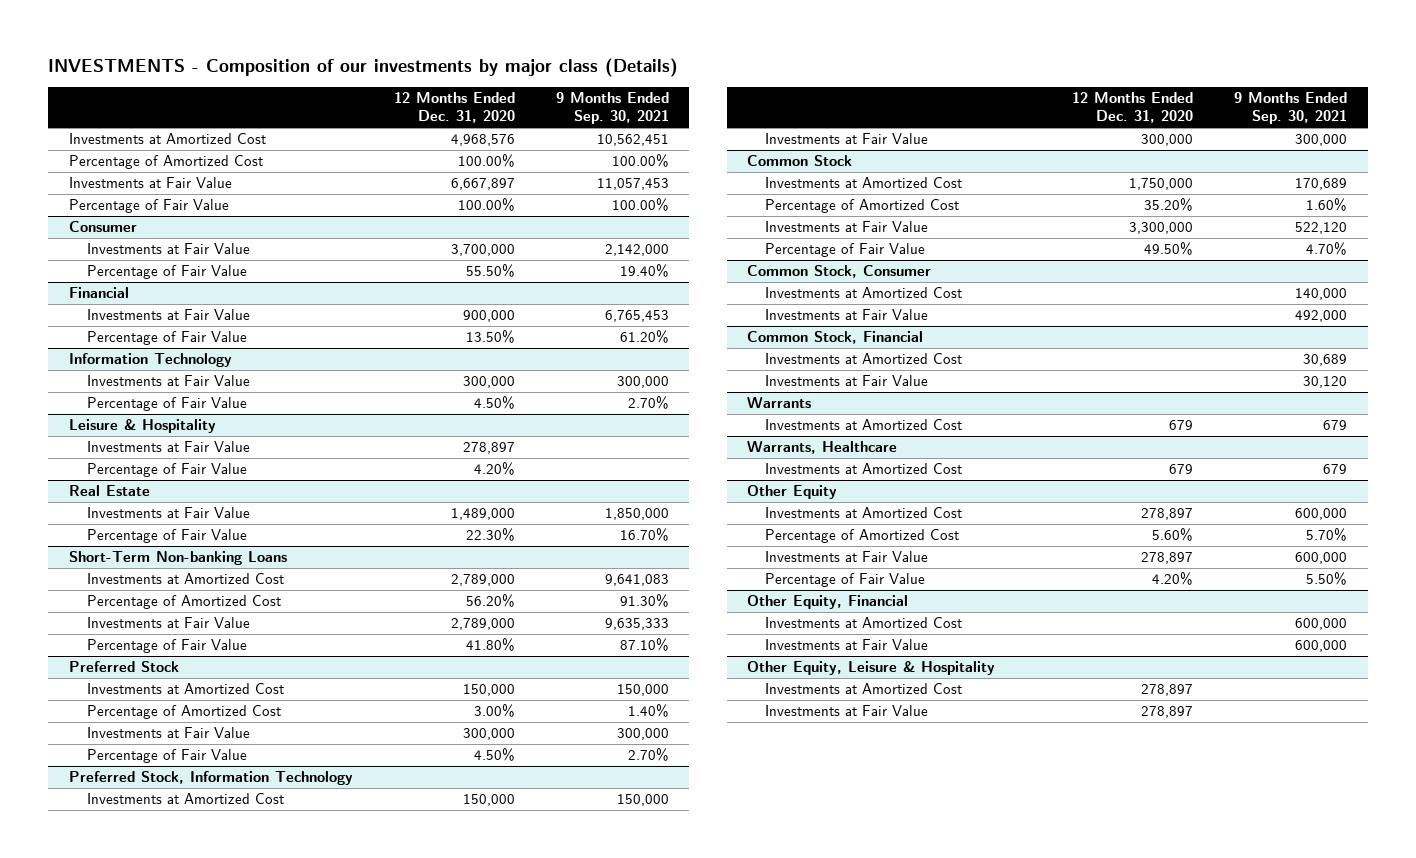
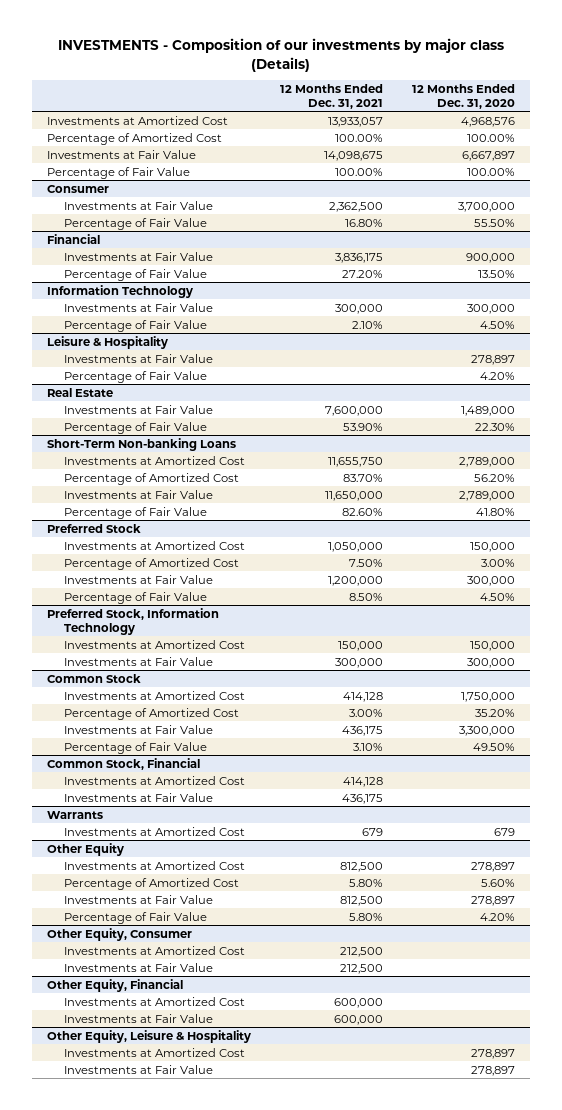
[555,91,669,125] 9 Months Ended Sep. 30, 2021 -> none
none -> [279,83,383,109] 12 Months Ended Dec. 31, 2021
[747,265,932,279] Common Stock, Consumer -> none
[765,287,963,299] Investments at Amortized Cost -> none
[765,309,929,321] Investments at Fair Value -> none
[747,441,898,455] Warrants, Healthcare -> none
[765,463,963,475] Investments at Amortized Cost -> none
none -> [46,927,192,941] Other Equity, Consumer
none -> [63,945,245,955] Investments at Amortized Cost
none -> [63,962,213,972] Investments at Fair Value

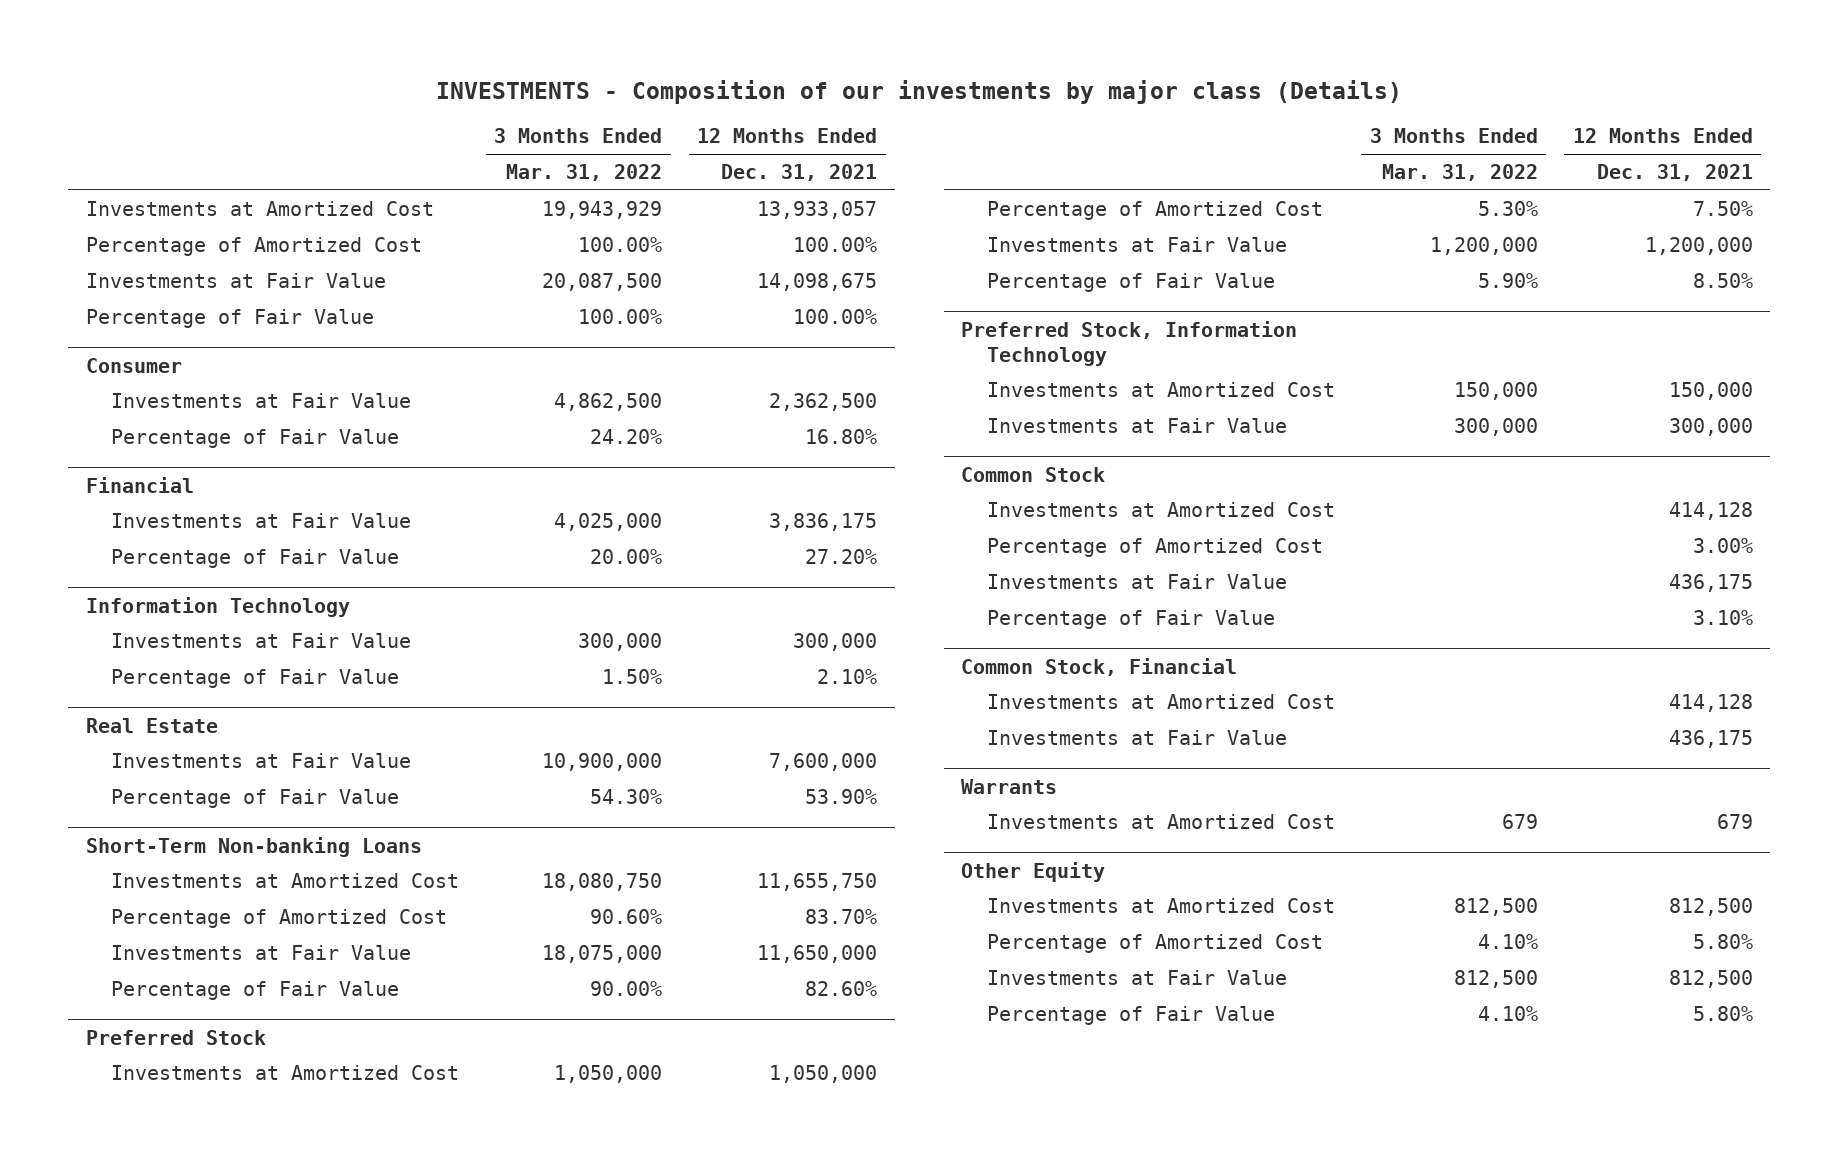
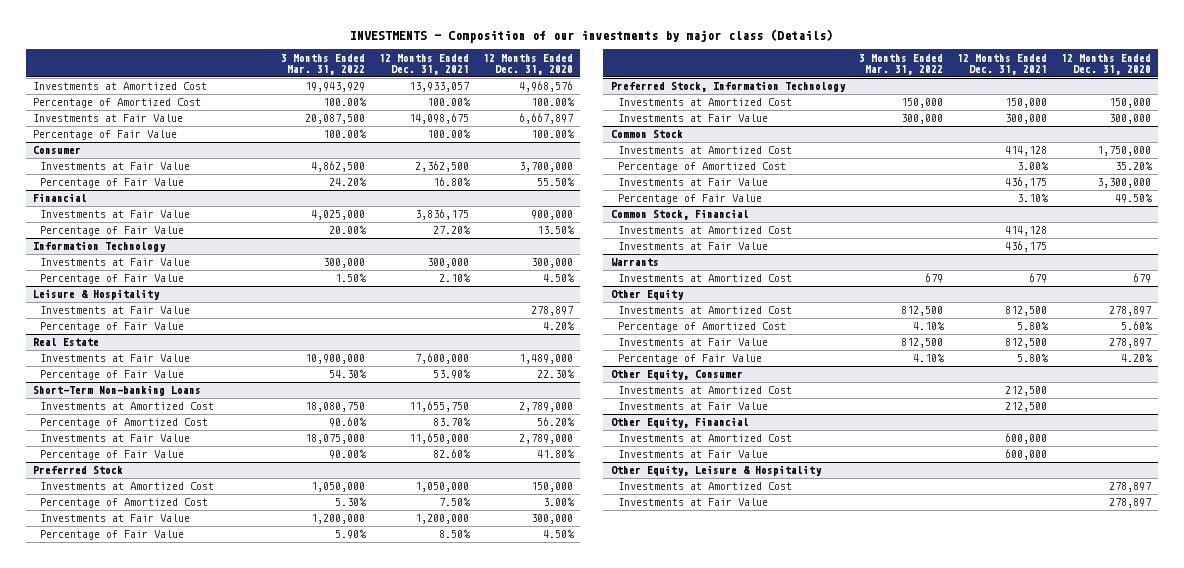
none -> [483,53,574,76] 12 Months Ended Dec. 31, 2020
none -> [32,289,160,301] Leisure & Hospitality
none -> [40,306,191,315] Investments at Fair Value
none -> [40,322,185,333] Percentage of Fair Value
none -> [610,369,743,381] Other Equity, Consumer
none -> [617,386,792,395] Investments at Amortized Cost
none -> [617,402,768,411] Investments at Fair Value
none -> [610,417,749,429] Other Equity, Financial
none -> [617,434,792,443] Investments at Amortized Cost
none -> [617,450,768,459] Investments at Fair Value
none -> [610,465,822,477] Other Equity, Leisure & Hospitality
none -> [617,482,792,491] Investments at Amortized Cost
none -> [617,498,768,507] Investments at Fair Value

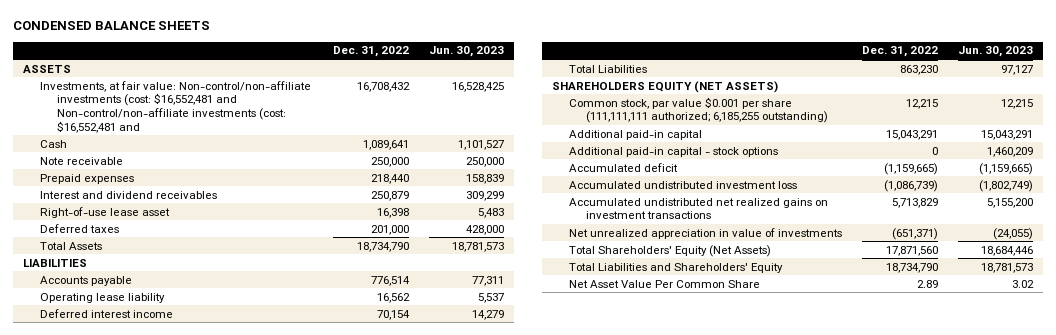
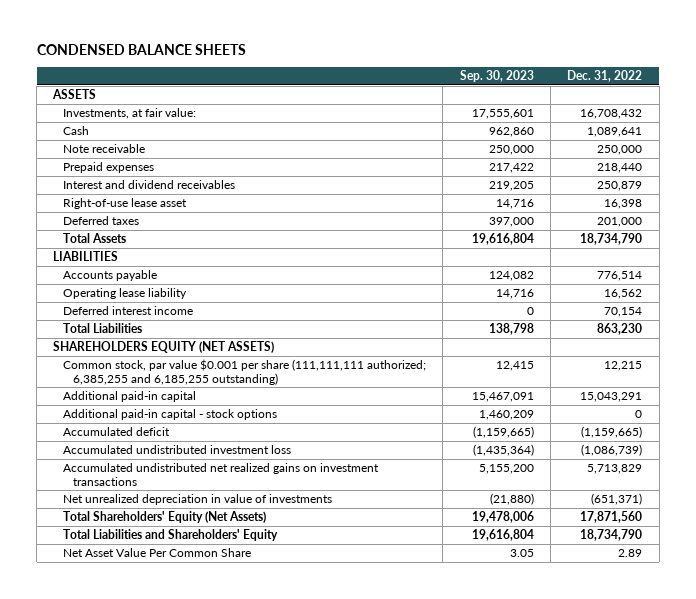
[428,46,504,58] Jun. 30, 2023 -> none
none -> [459,70,534,83] Sep. 30, 2023
[39,80,311,133] Investments, at fair value: Non-control/non-affiliate investments (cost: $16,552,481 and Non-control/non-affiliate investments (cost: $16,552,481 and -> [63,108,197,120] Investments, at fair value:
[569,96,829,124] Common stock, par value $0.001 per share (111,111,111 authorized; 6,185,255 outstanding) -> [63,359,427,385] Common stock, par value $0.001 per share (111,111,111 authorized; 6,385,255 and 6,185,255 outstanding)
[569,227,843,239] Net unrealized appreciation in value of investments -> [63,494,333,506] Net unrealized depreciation in value of investments

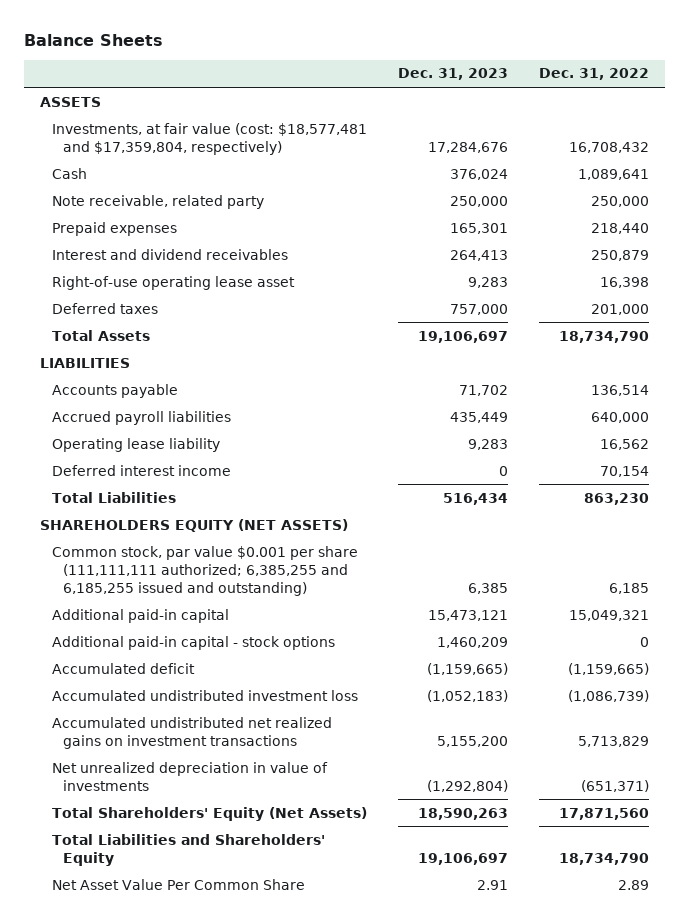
[36,44,246,56] CONDENSED BALANCE SHEETS -> [24,33,164,46] Balance Sheets
[459,70,534,83] Sep. 30, 2023 -> none
none -> [397,68,508,81] Dec. 31, 2023
[63,108,197,120] Investments, at fair value: -> [51,122,367,155] Investments, at fair value (cost: $18,577,481 and $17,359,804, respectively)
[63,144,146,154] Note receivable -> [51,194,264,209] Note receivable, related party
[63,198,188,210] Right-of-use lease asset -> [51,275,295,290] Right-of-use operating lease asset
[597,271,643,282] 776,514 -> [591,384,650,396] 136,514
none -> [51,410,231,425] Accrued payroll liabilities
[63,359,427,385] Common stock, par value $0.001 per share (111,111,111 authorized; 6,385,255 and 6,185,255 outstanding) -> [51,545,358,596] Common stock, par value $0.001 per share (111,111,111 authorized; 6,385,255 and 6,185,255 issued and outstanding)
[604,361,643,372] 12,215 -> [609,582,650,594] 6,185
[580,392,643,403] 15,043,291 -> [569,609,650,621] 15,049,321

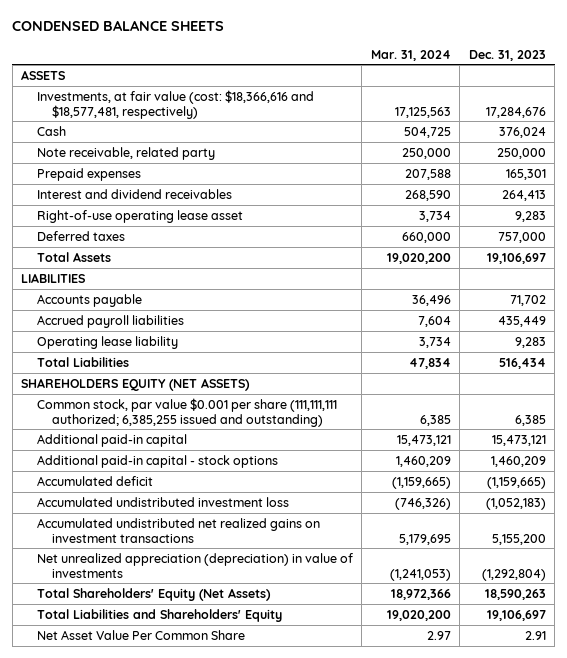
[24,33,164,46] Balance Sheets -> [12,20,225,32] CONDENSED BALANCE SHEETS
[539,68,650,81] Dec. 31, 2022 -> none
none -> [370,49,451,61] Mar. 31, 2024
[51,122,367,155] Investments, at fair value (cost: $18,577,481 and $17,359,804, respectively) -> [36,89,314,119] Investments, at fair value (cost: $18,366,616 and $18,577,481, respectively)
[51,464,231,476] Deferred interest income -> none
[51,545,358,596] Common stock, par value $0.001 per share (111,111,111 authorized; 6,385,255 and 6,185,255 issued and outstanding) -> [36,397,337,427] Common stock, par value $0.001 per share (111,111,111 authorized; 6,385,255 issued and outstanding)
[51,761,328,791] Net unrealized depreciation in value of investments -> [36,552,353,578] Net unrealized appreciation (depreciation) in value of investments

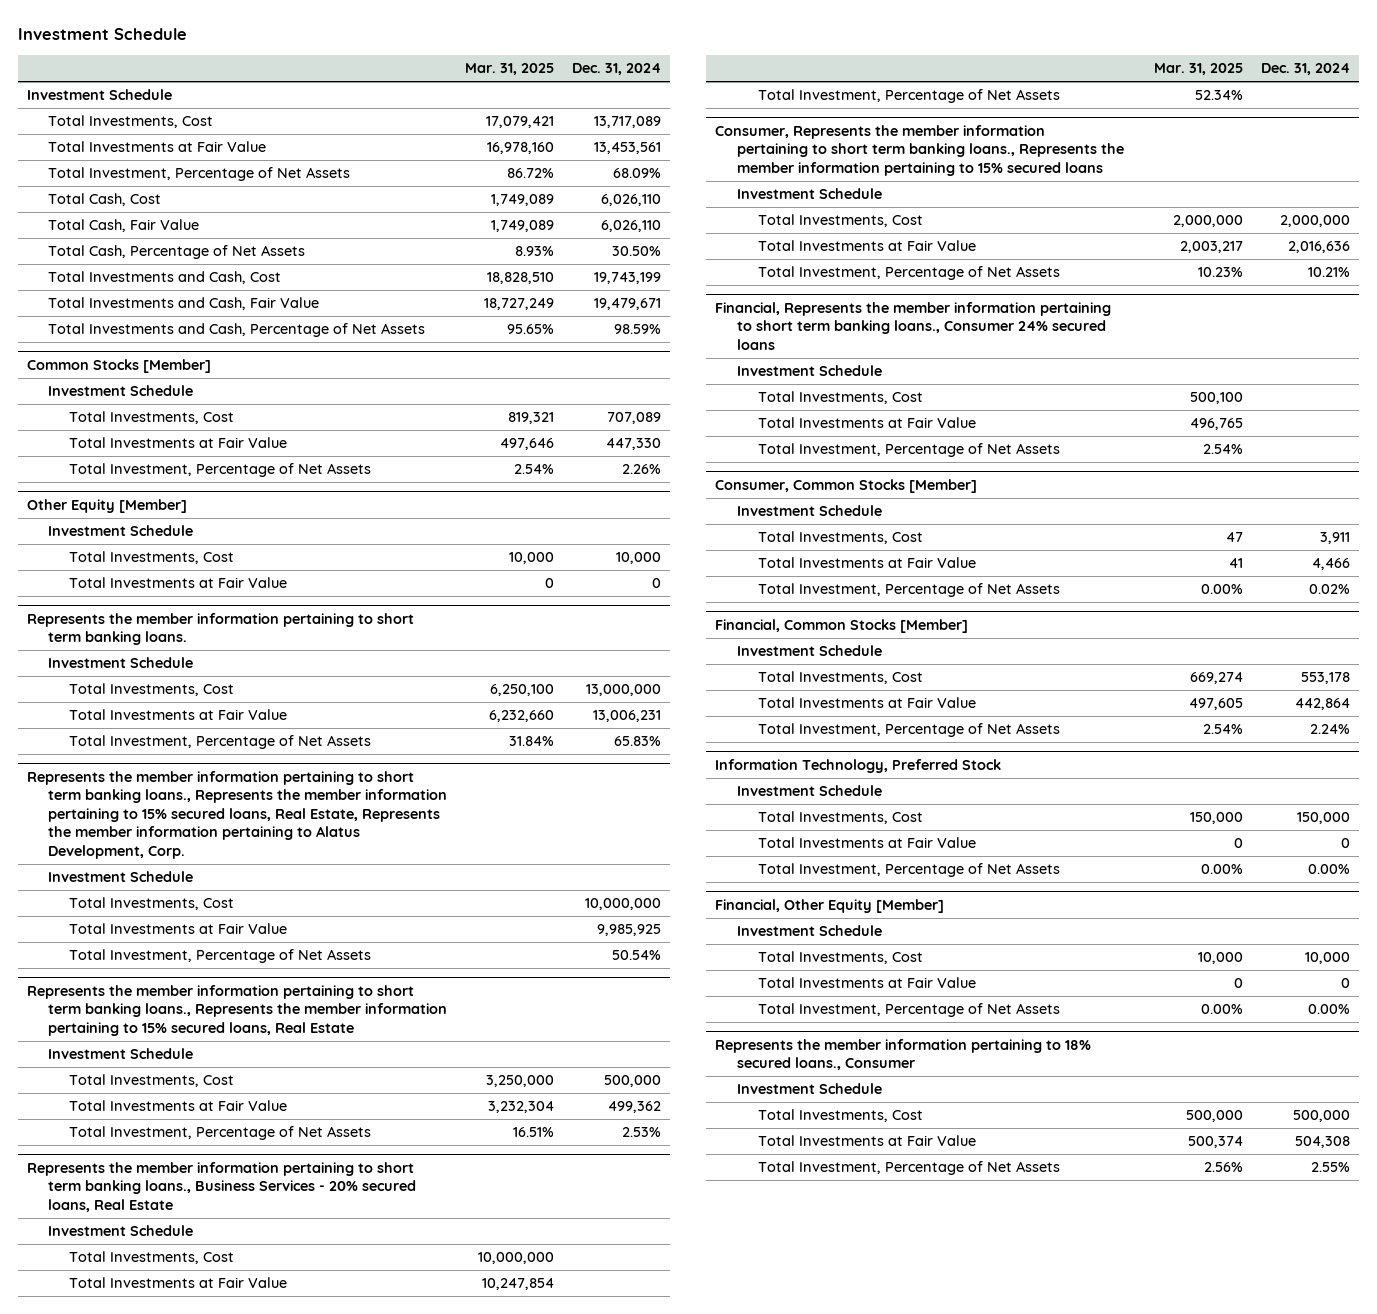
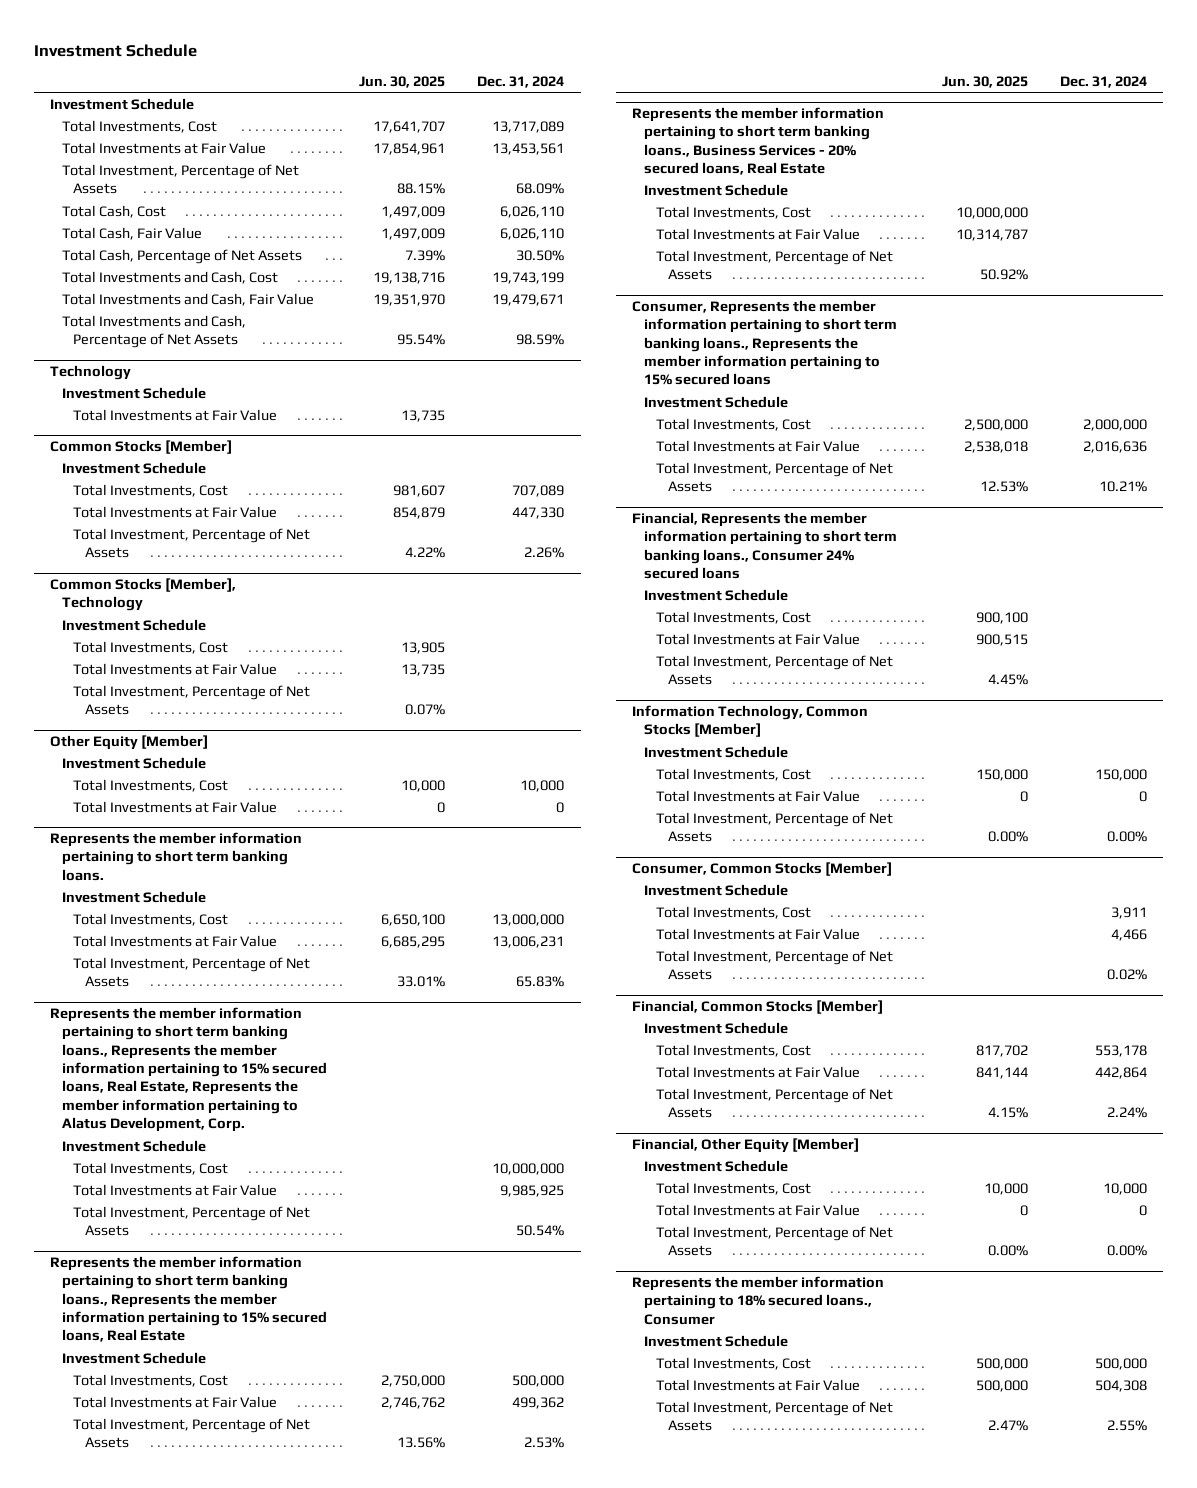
[465,63,555,76] Mar. 31, 2025 -> none
none -> [358,75,445,88] Jun. 30, 2025
none -> [49,364,131,380] Technology
none -> [61,386,206,399] Investment Schedule
none -> [73,408,278,421] Total Investments at Fair Value
none -> [49,577,236,612] Common Stocks [Member], Technology
none -> [61,618,206,631] Investment Schedule
none -> [73,640,229,654] Total Investments, Cost
none -> [73,662,278,675] Total Investments at Fair Value
none -> [73,684,311,716] Total Investment, Percentage of Net Assets
none -> [632,704,869,738] Information Technology, Common Stocks [Member]
none -> [644,745,789,758] Investment Schedule
none -> [655,767,811,781] Total Investments, Cost
none -> [655,789,860,802] Total Investments at Fair Value
none -> [655,811,893,843] Total Investment, Percentage of Net Assets
[715,758,1002,773] Information Technology, Preferred Stock -> none
[736,785,882,797] Investment Schedule -> none
[757,811,923,825] Total Investments, Cost -> none
[757,837,976,849] Total Investments at Fair Value -> none
[757,863,1060,878] Total Investment, Percentage of Net Assets -> none

